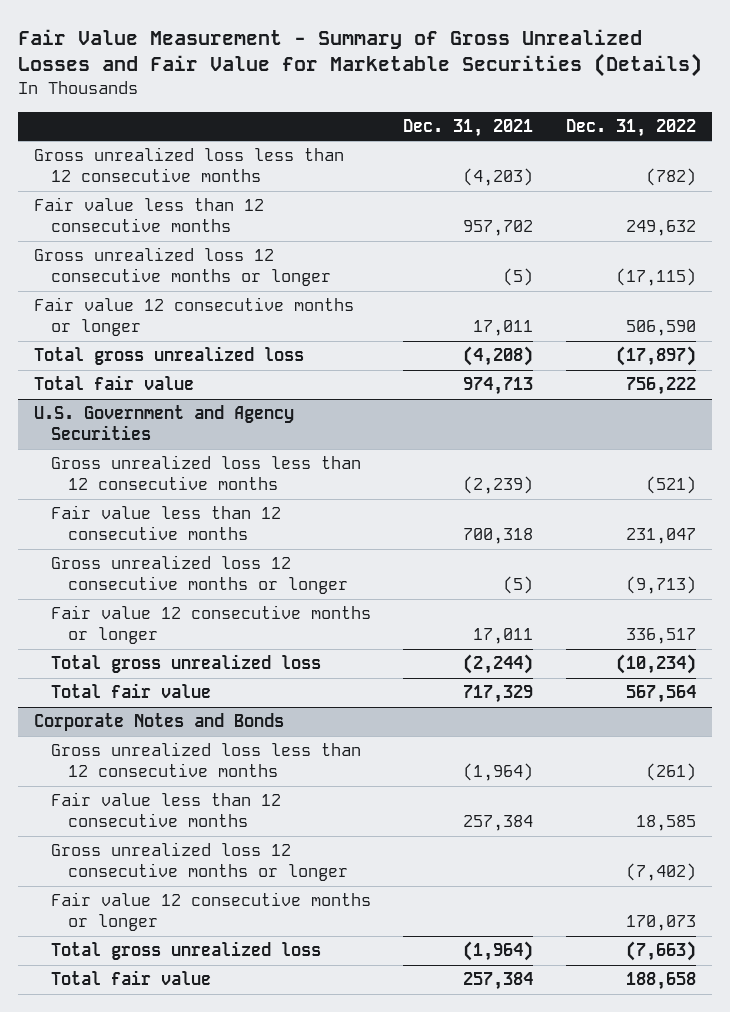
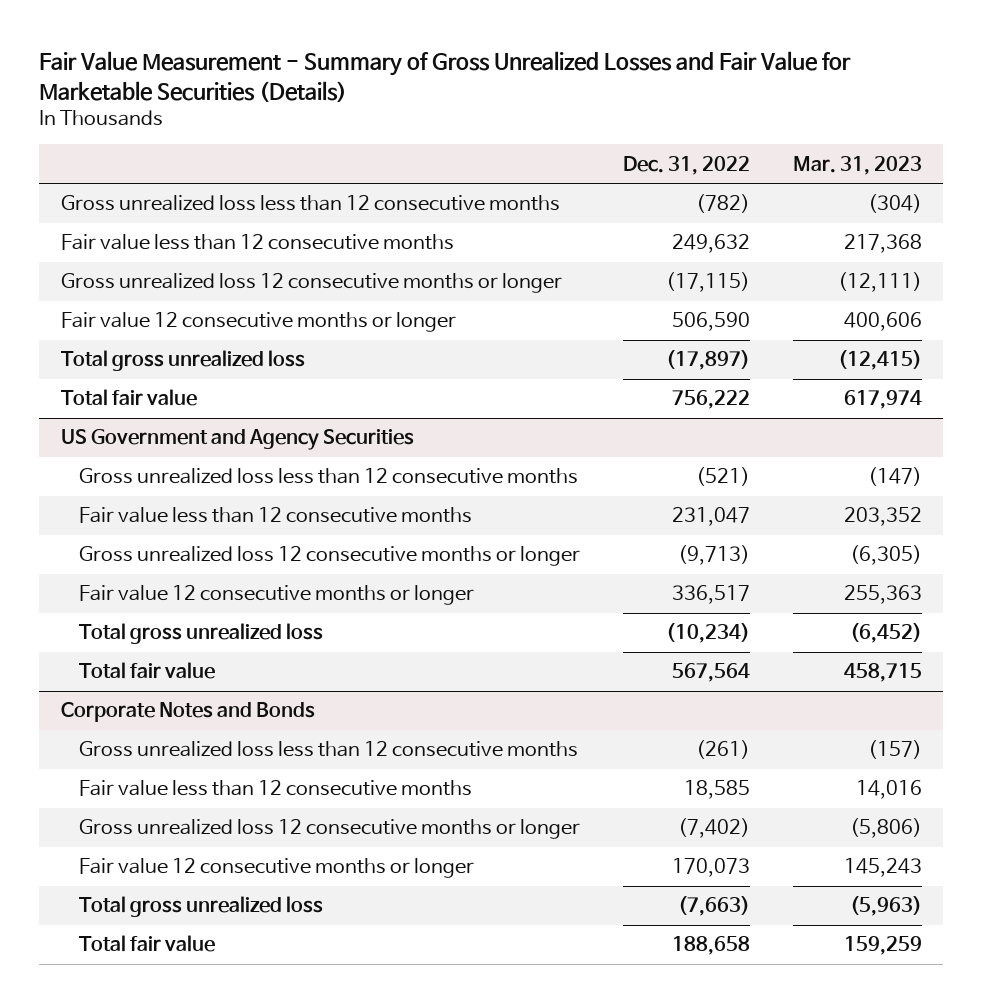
[403,118,534,137] Dec. 31, 2021 -> none
none -> [792,155,922,175] Mar. 31, 2023
[34,405,295,441] U.S. Government and Agency Securities -> [60,429,414,451] US Government and Agency Securities

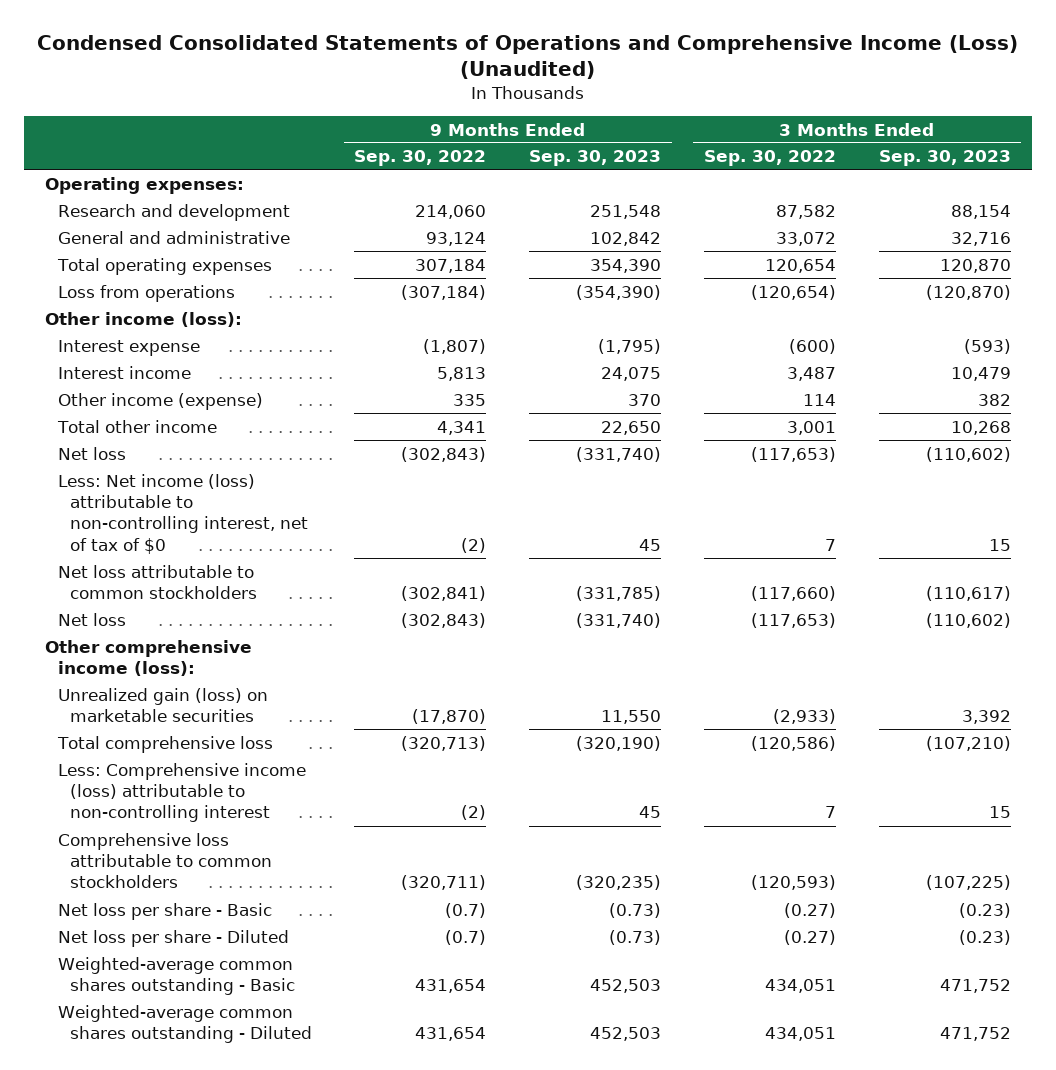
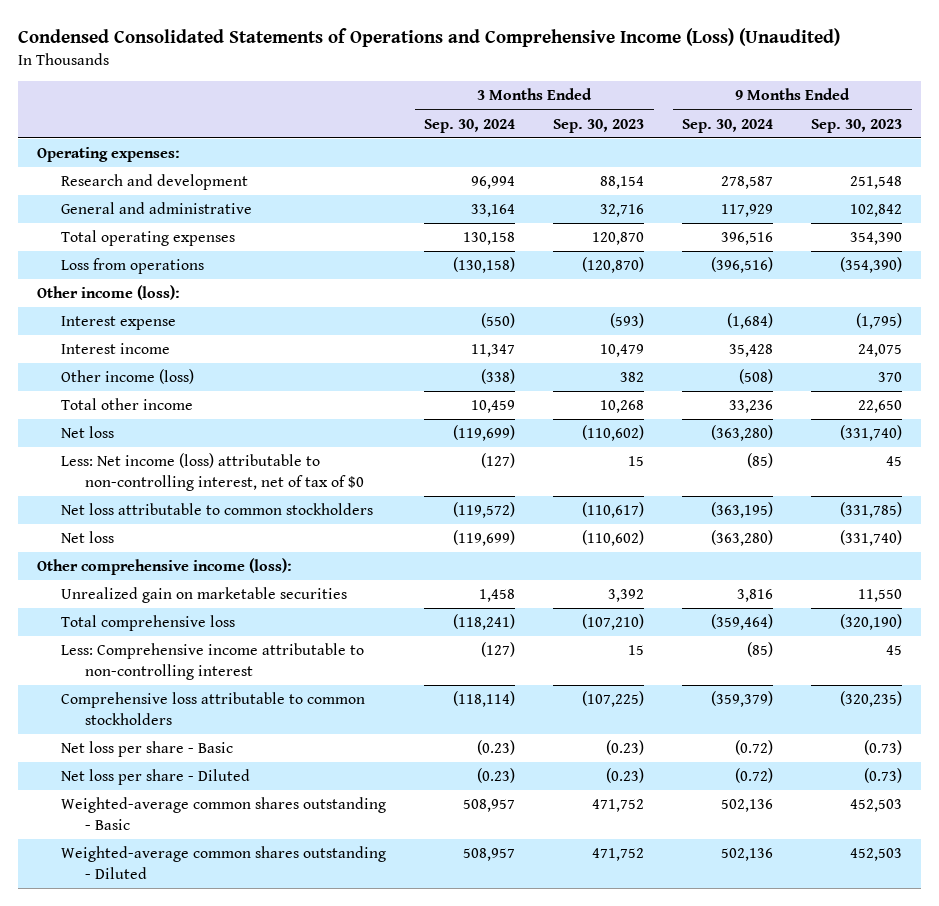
[354,150,487,167] Sep. 30, 2022 -> none
[703,150,836,167] Sep. 30, 2022 -> none
none -> [424,118,516,133] Sep. 30, 2024
none -> [682,118,774,133] Sep. 30, 2024
[57,392,263,410] Other income (expense) -> [61,369,195,385] Other income (loss)
[57,687,268,722] Unrealized gain (loss) on marketable securities -> [61,587,348,604] Unrealized gain on marketable securities
[57,762,306,823] Less: Comprehensive income (loss) attributable to non-controlling interest -> [61,643,365,680] Less: Comprehensive income attributable to non-controlling interest

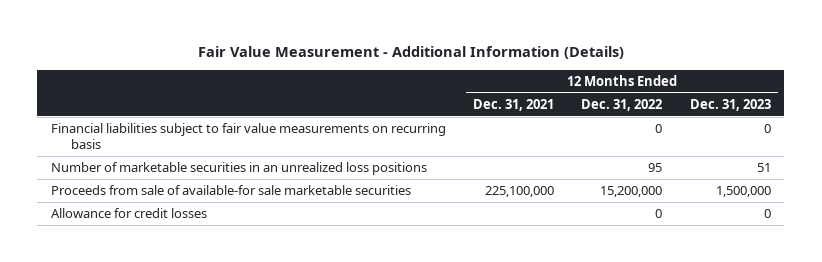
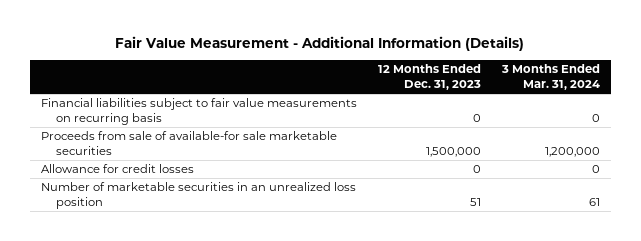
[473,98,555,111] Dec. 31, 2021 -> none
[581,98,663,111] Dec. 31, 2022 -> none
none -> [501,64,601,91] 3 Months Ended Mar. 31, 2024
[50,162,427,176] Number of marketable securities in an unrealized loss positions -> none
none -> [40,182,356,210] Number of marketable securities in an unrealized loss position

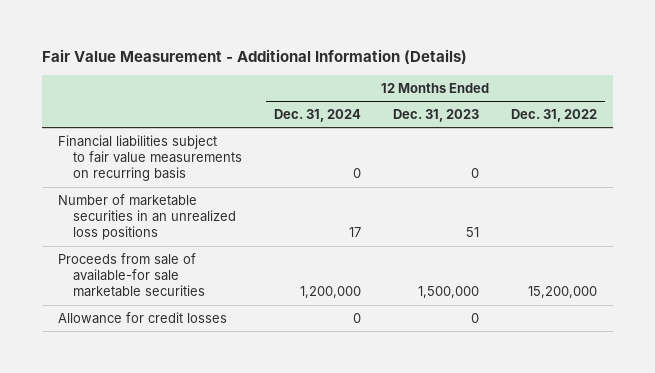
[501,64,601,91] 3 Months Ended Mar. 31, 2024 -> none
none -> [273,108,361,122] Dec. 31, 2024
none -> [510,108,597,122] Dec. 31, 2022
none -> [58,193,237,241] Number of marketable securities in an unrealized loss positions
[40,182,356,210] Number of marketable securities in an unrealized loss position -> none

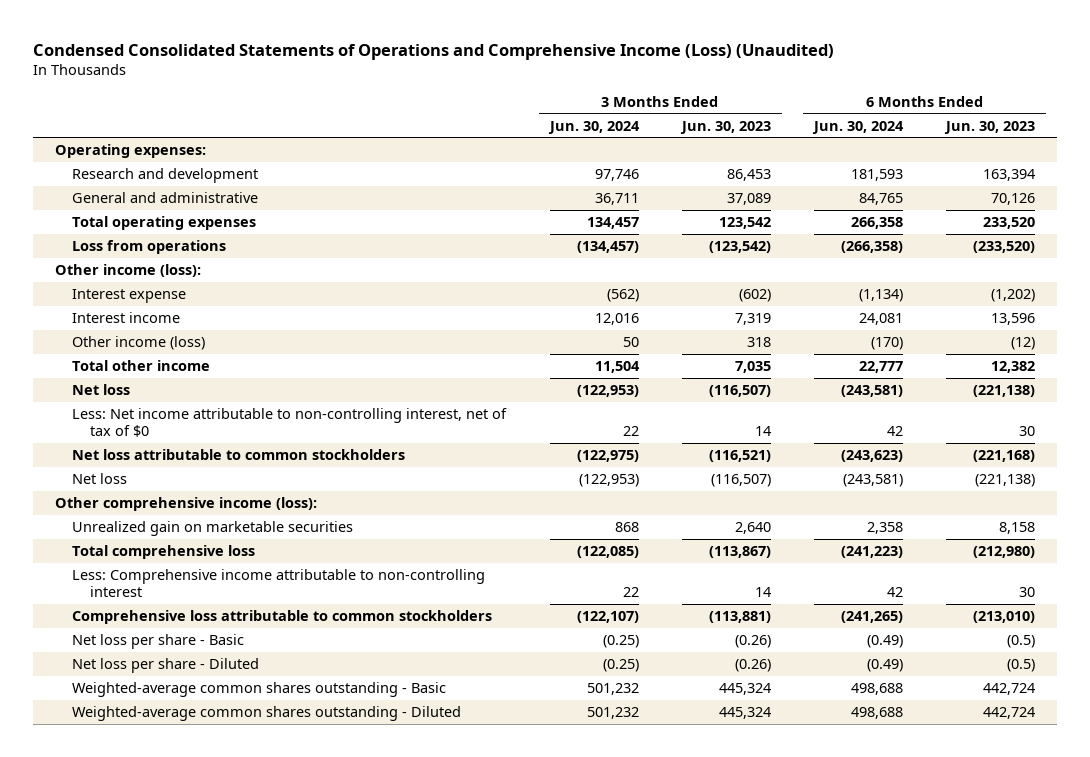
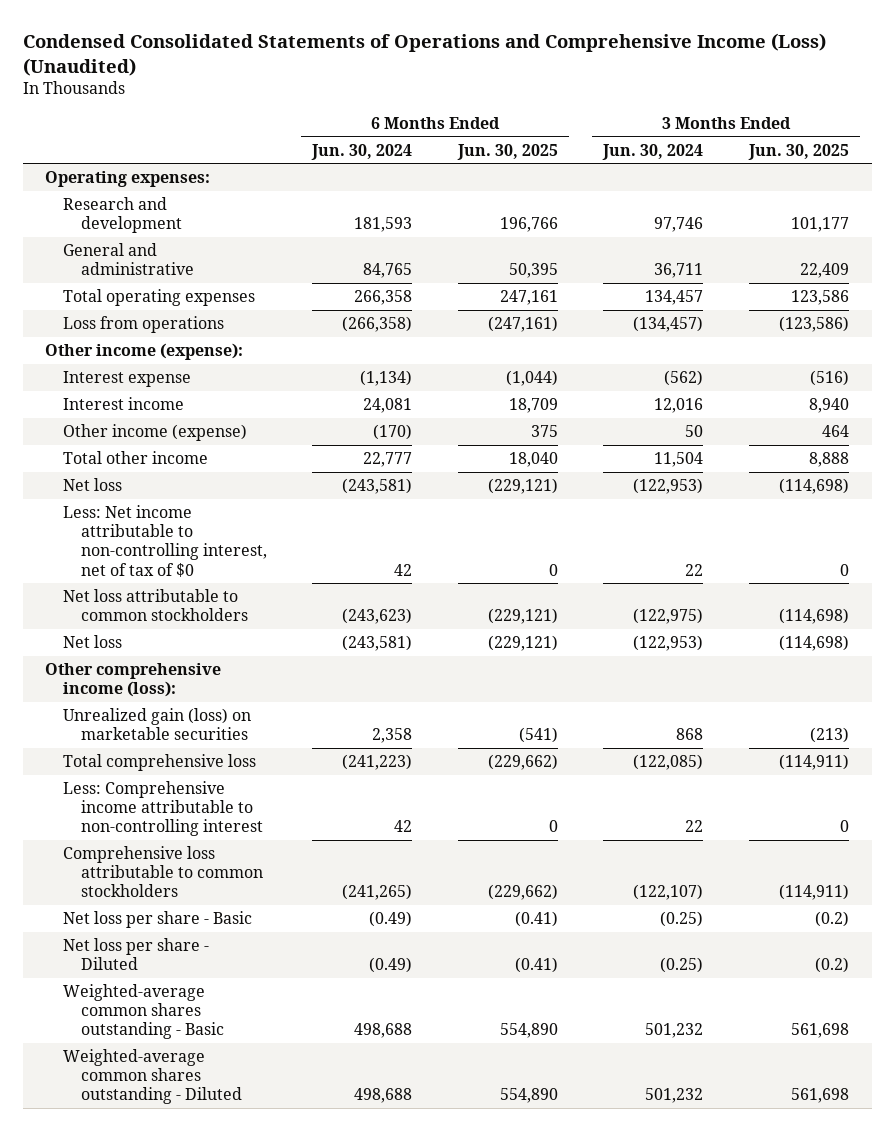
[679,120,771,134] Jun. 30, 2023 -> none
[944,120,1036,134] Jun. 30, 2023 -> none
none -> [456,143,558,160] Jun. 30, 2025
none -> [747,143,849,160] Jun. 30, 2025
[54,264,201,278] Other income (loss): -> [45,343,244,361] Other income (expense):
[72,336,206,351] Other income (loss) -> [63,424,248,442] Other income (expense)
[72,521,354,537] Unrealized gain on marketable securities -> [63,708,252,741] Unrealized gain (loss) on marketable securities

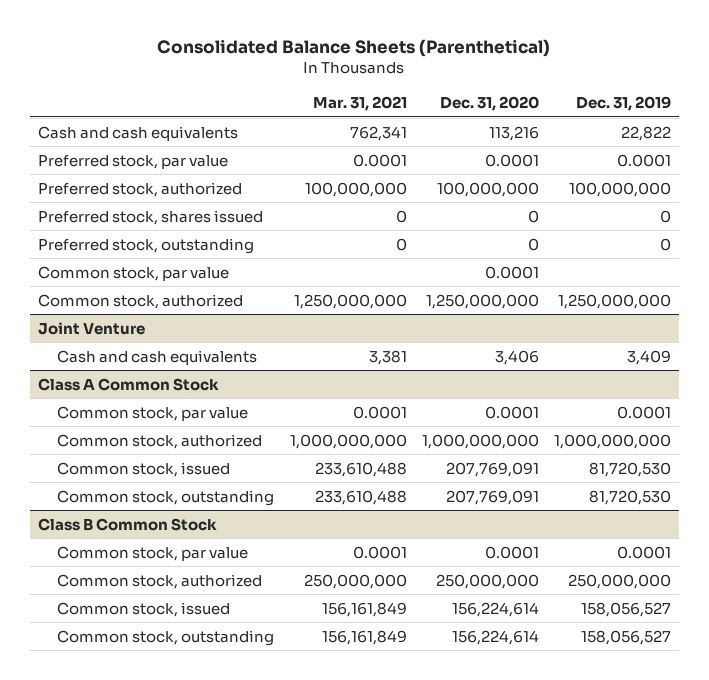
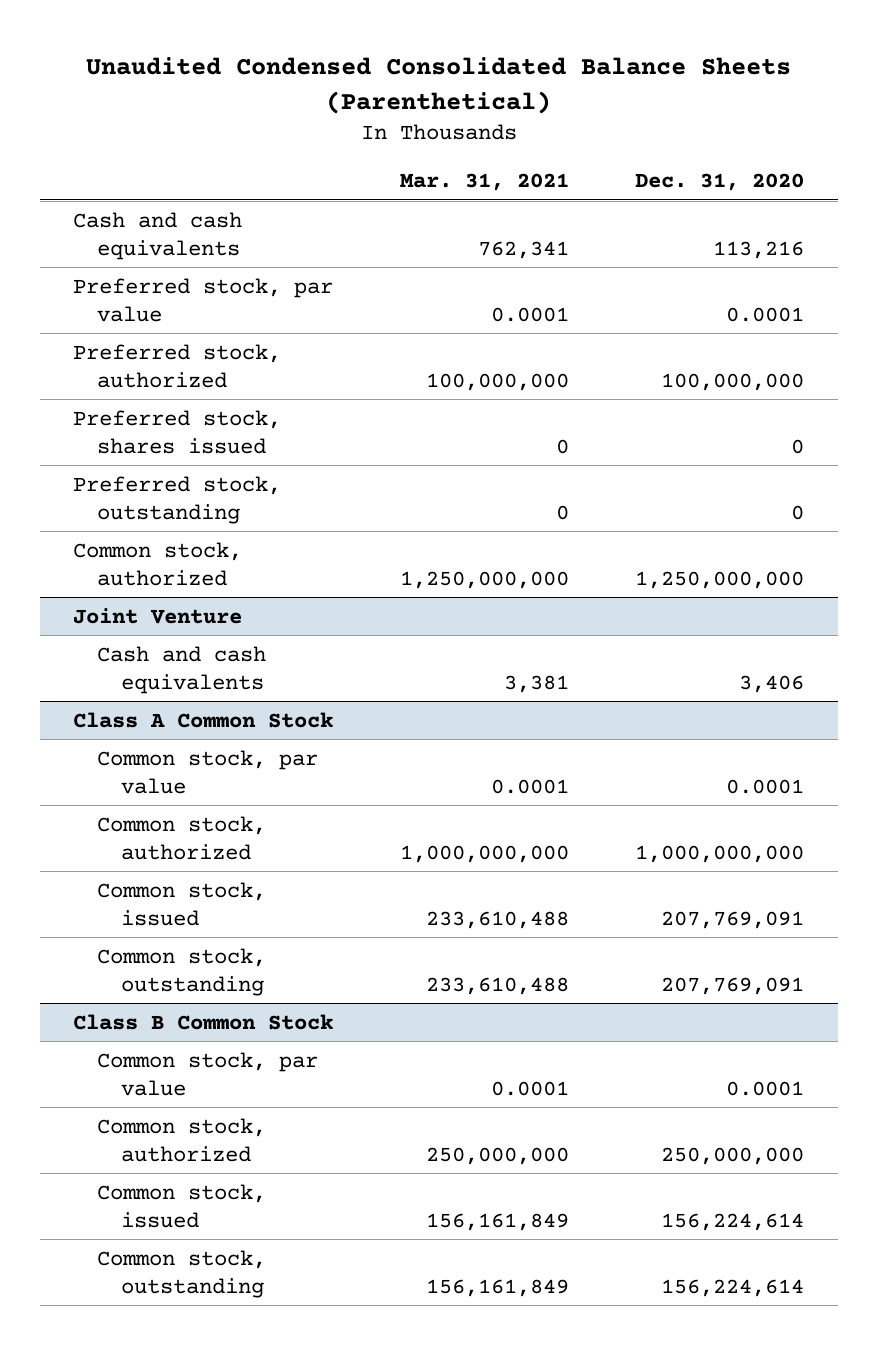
[157,39,551,58] Consolidated Balance Sheets (Parenthetical) -> [85,57,791,114] Unaudited Condensed Consolidated Balance Sheets (Parenthetical)
[576,95,672,111] Dec. 31, 2019 -> none
[37,265,229,281] Common stock, par value -> none

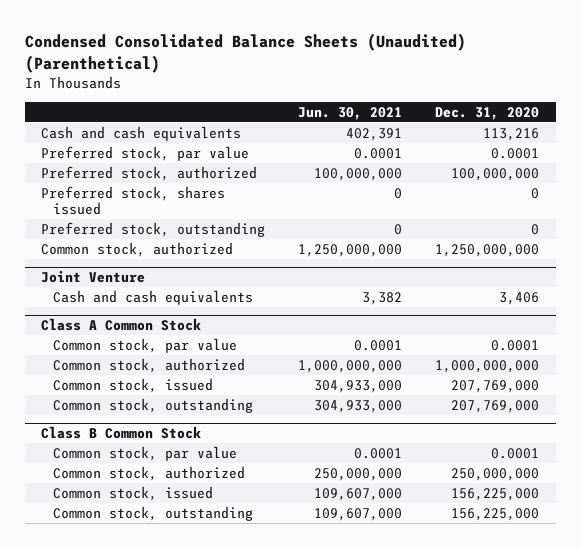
[85,57,791,114] Unaudited Condensed Consolidated Balance Sheets (Parenthetical) -> [24,32,466,73] Condensed Consolidated Balance Sheets (Unaudited) (Parenthetical)
[399,172,569,191] Mar. 31, 2021 -> none
none -> [298,106,403,120] Jun. 30, 2021
[661,910,805,929] 207,769,091 -> [451,380,540,394] 207,769,000
[661,976,805,995] 207,769,091 -> [451,400,540,414] 207,769,000
[661,1212,805,1231] 156,224,614 -> [451,488,540,502] 156,225,000
[661,1278,805,1297] 156,224,614 -> [451,508,540,522] 156,225,000

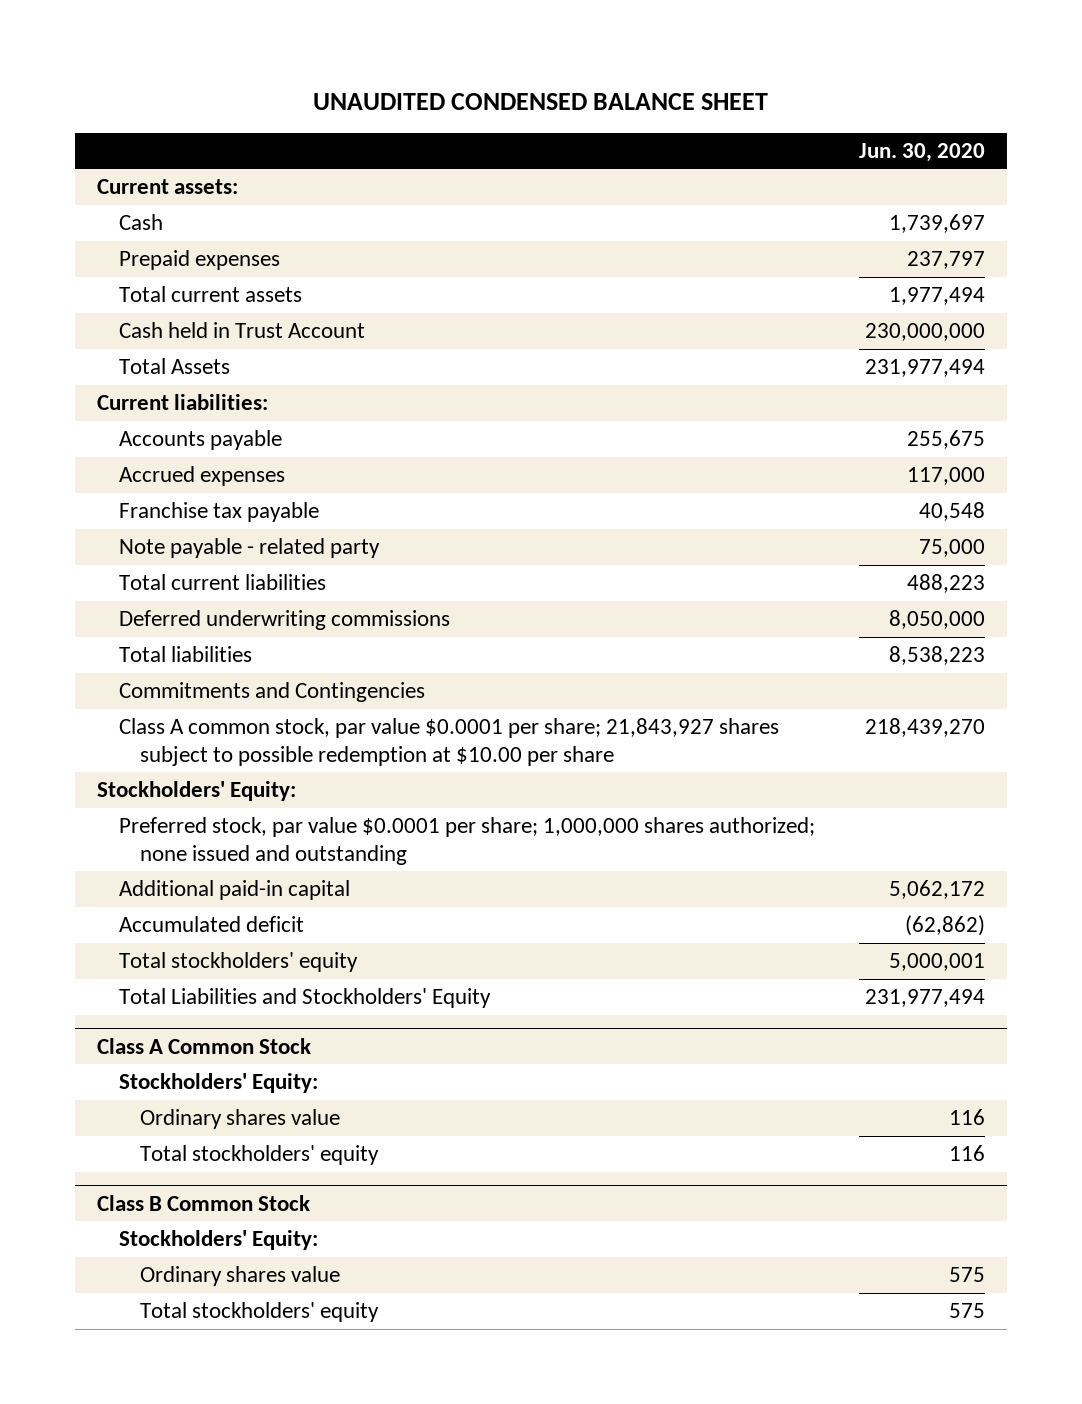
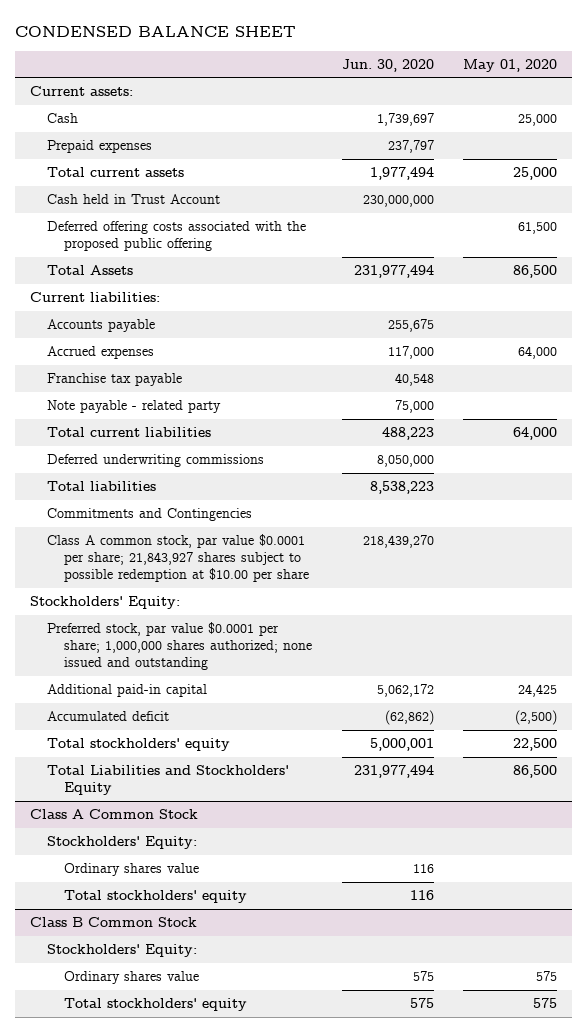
[312,93,768,111] UNAUDITED CONDENSED BALANCE SHEET -> [15,25,297,37] CONDENSED BALANCE SHEET
none -> [463,58,558,72] May 01, 2020
none -> [46,221,306,252] Deferred offering costs associated with the proposed public offering
[118,817,815,865] Preferred stock, par value $0.0001 per share; 1,000,000 shares authorized; none issued and outstanding -> [46,622,312,671] Preferred stock, par value $0.0001 per share; 1,000,000 shares authorized; none issued and outstanding

